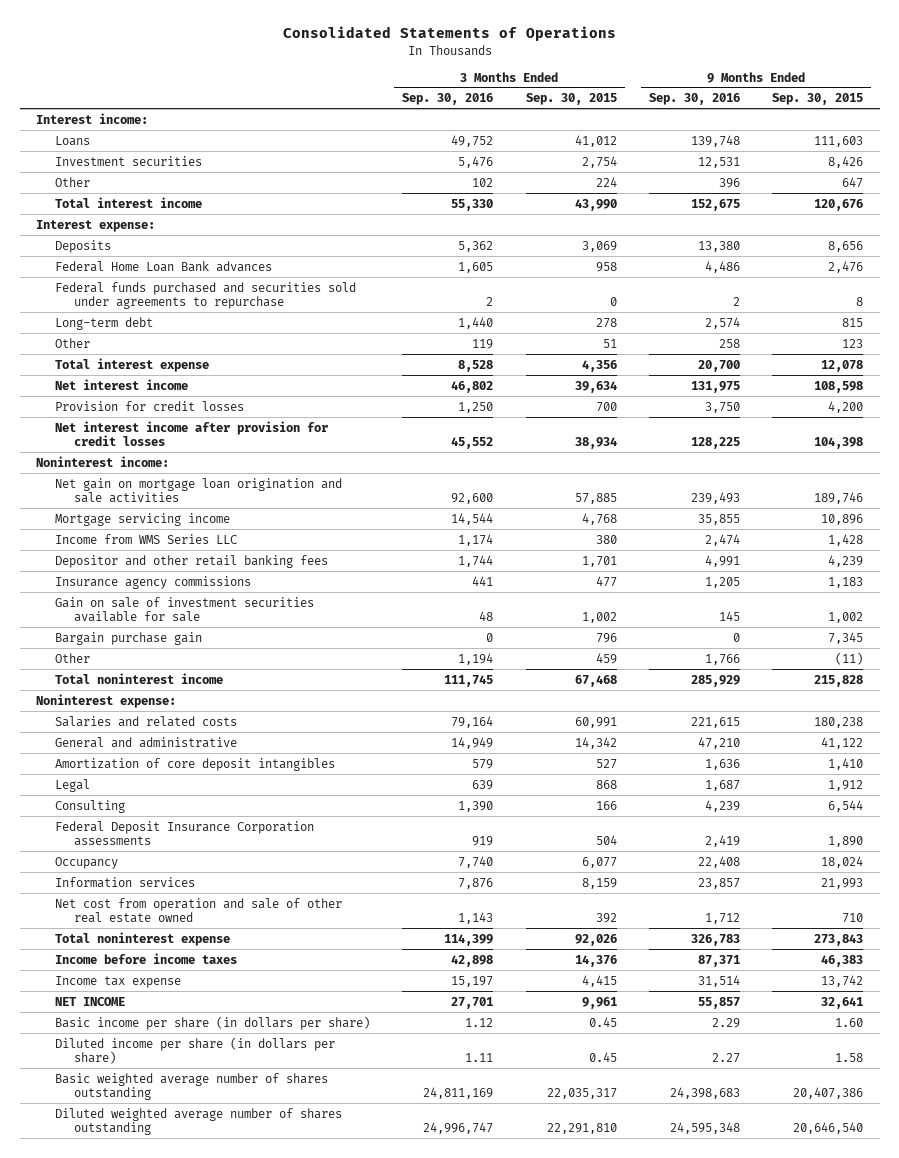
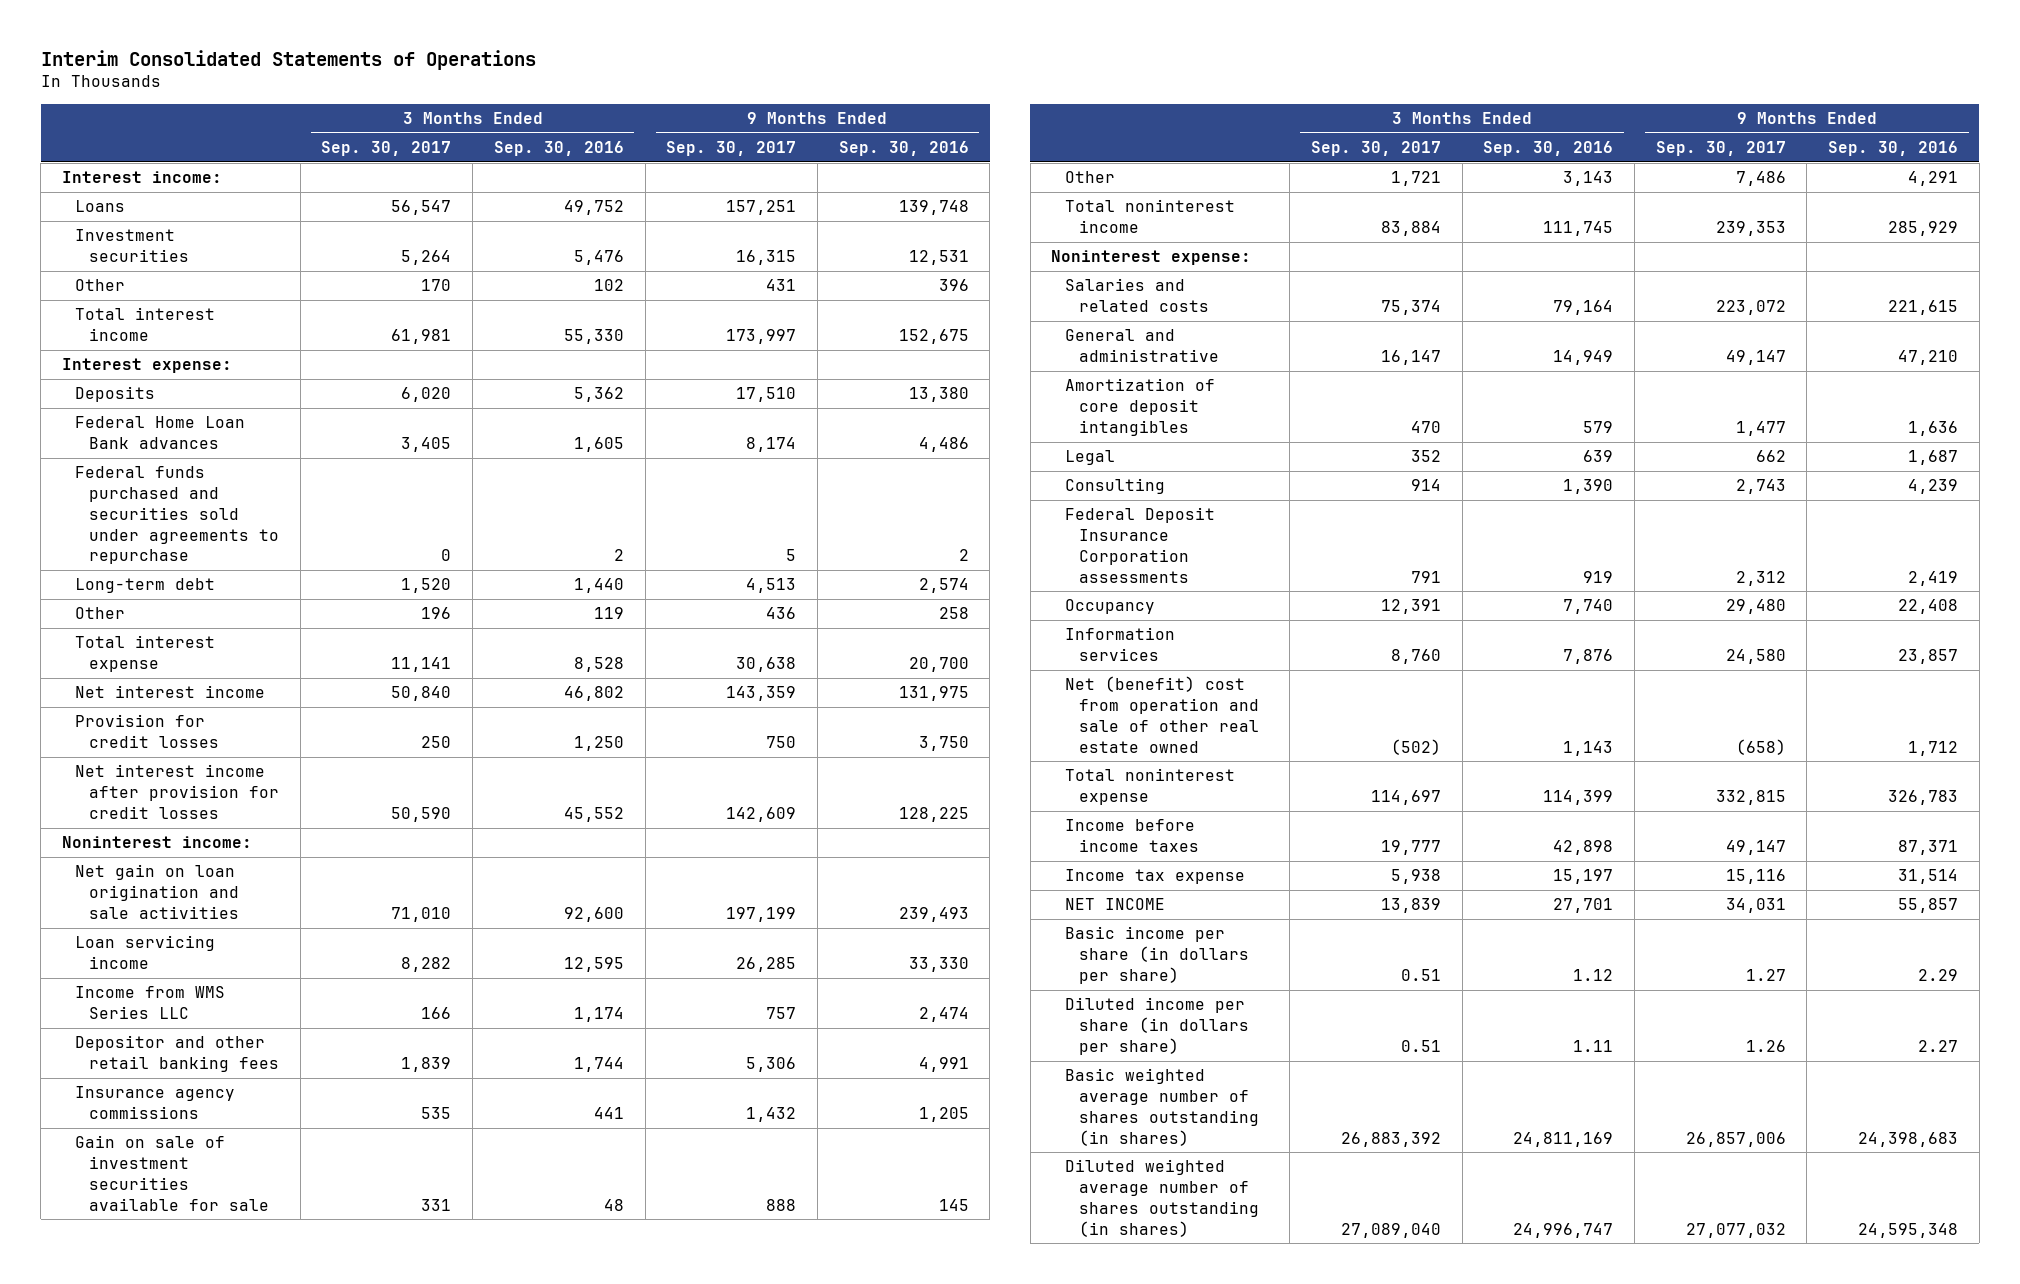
[282,26,616,42] Consolidated Statements of Operations -> [40,49,536,70] Interim Consolidated Statements of Operations
[525,93,617,106] Sep. 30, 2015 -> none
[772,93,864,106] Sep. 30, 2015 -> none
none -> [321,140,452,156] Sep. 30, 2017
none -> [666,140,797,156] Sep. 30, 2017
[54,477,342,503] Net gain on mortgage loan origination and sale activities -> [75,864,240,919] Net gain on loan origination and sale activities
[54,512,230,526] Mortgage servicing income -> [75,935,216,970] Loan servicing income
[451,512,494,525] 14,544 -> [563,957,624,973] 12,595
[697,513,740,525] 35,855 -> [908,957,969,973] 33,330
[54,631,202,645] Bargain purchase gain -> none
[458,652,494,665] 1,194 -> [1563,171,1614,187] 3,143
[704,653,740,665] 1,766 -> [1908,171,1959,187] 4,291
[54,897,342,923] Net cost from operation and sale of other real estate owned -> [1064,676,1259,753] Net (benefit) cost from operation and sale of other real estate owned
[54,1072,328,1100] Basic weighted average number of shares outstanding -> [1064,1068,1259,1146] Basic weighted average number of shares outstanding (in shares)
[54,1107,342,1135] Diluted weighted average number of shares outstanding -> [1064,1159,1259,1237] Diluted weighted average number of shares outstanding (in shares)

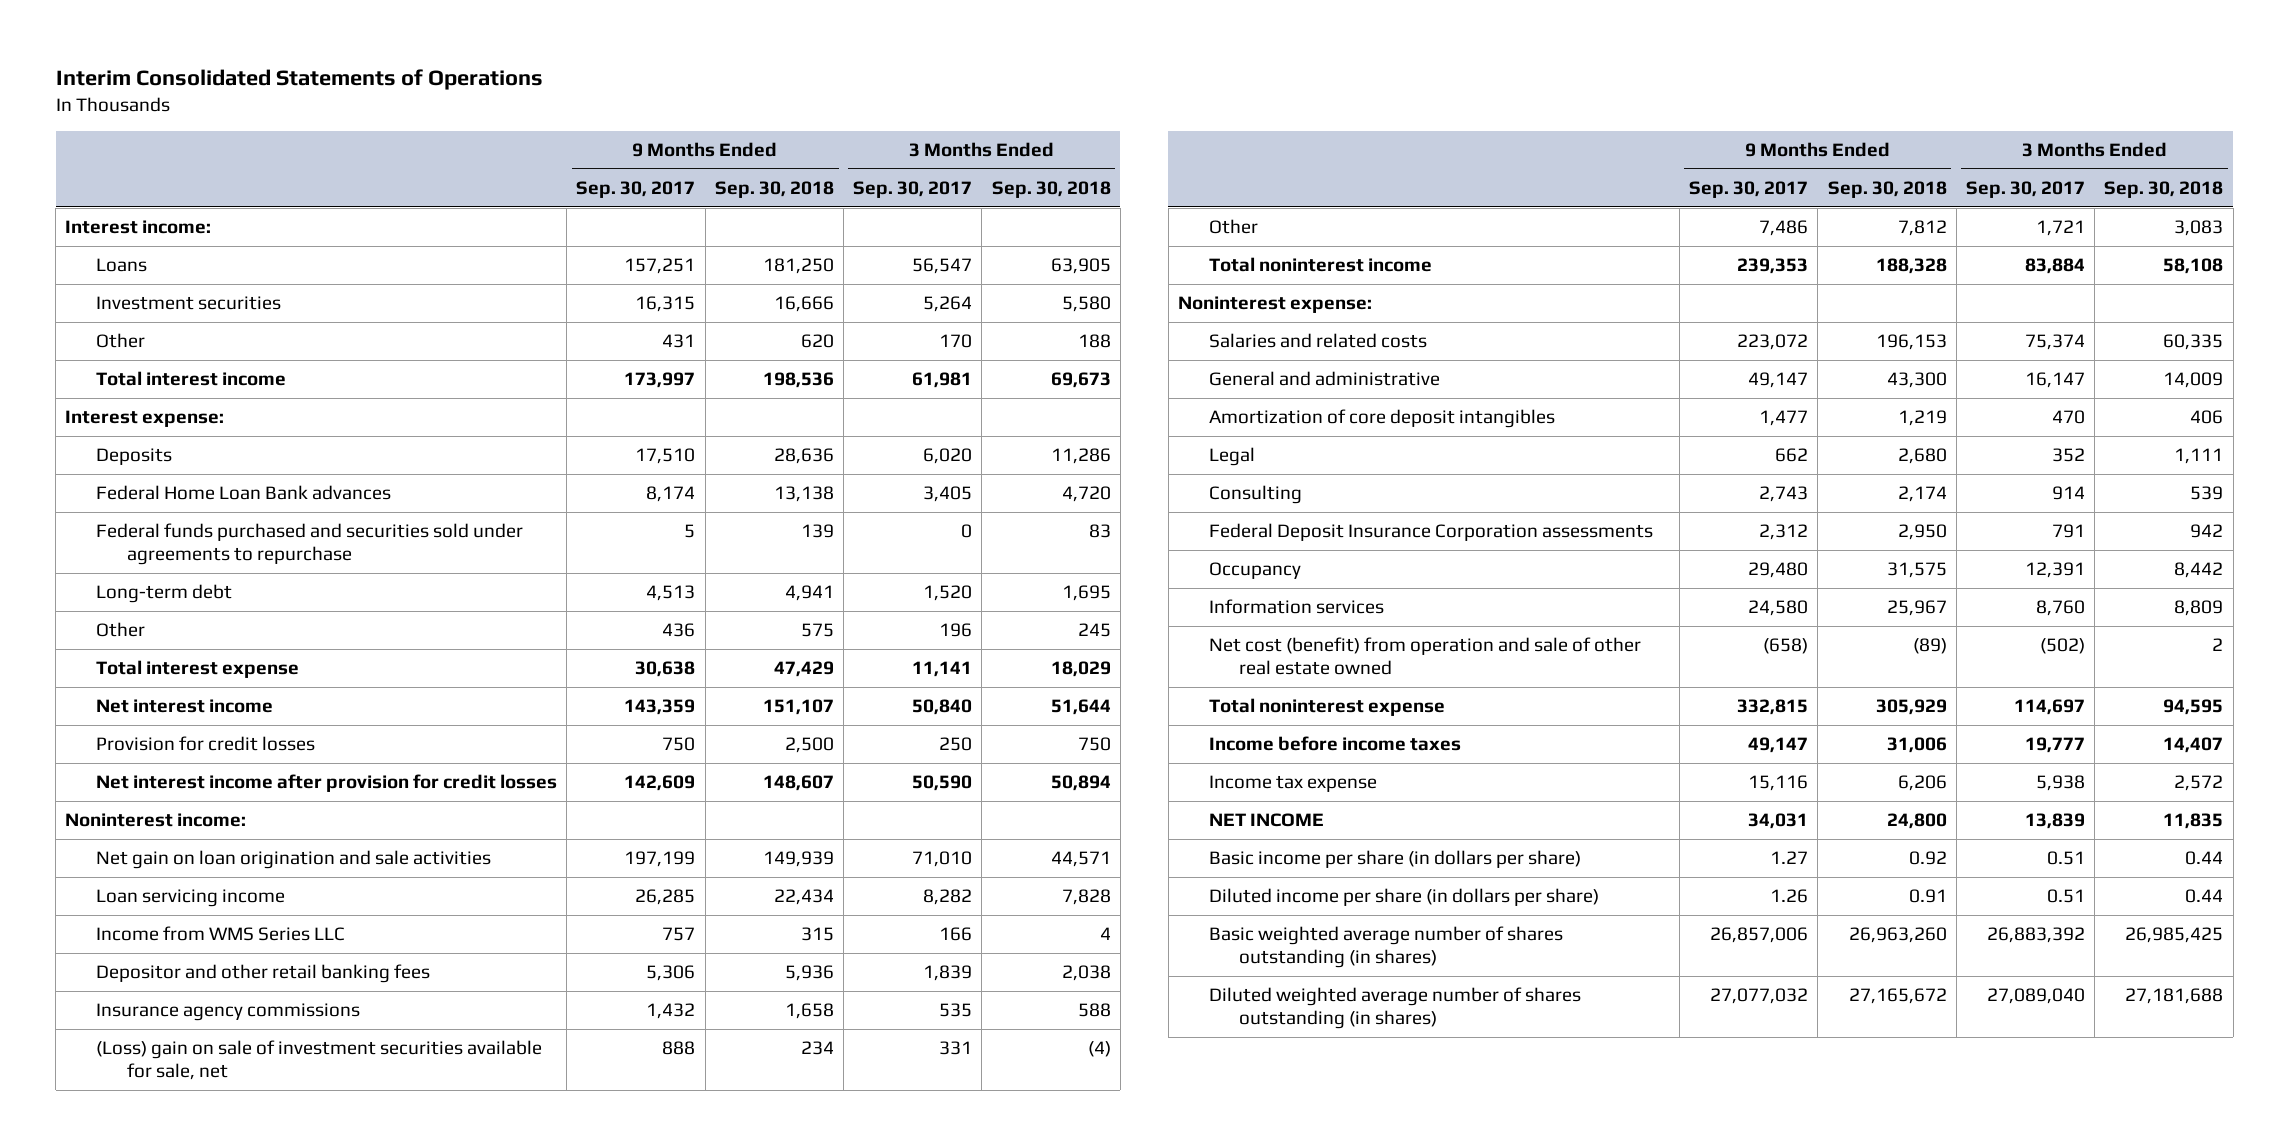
[493,140,624,156] Sep. 30, 2016 -> none
[838,140,969,156] Sep. 30, 2016 -> none
none -> [714,181,834,199] Sep. 30, 2018
none -> [991,181,1111,199] Sep. 30, 2018
[75,1135,270,1211] Gain on sale of investment securities available for sale -> [95,1040,542,1081] (Loss) gain on sale of investment securities available for sale, net
[1064,676,1259,753] Net (benefit) cost from operation and sale of other real estate owned -> [1208,637,1641,676] Net cost (benefit) from operation and sale of other real estate owned

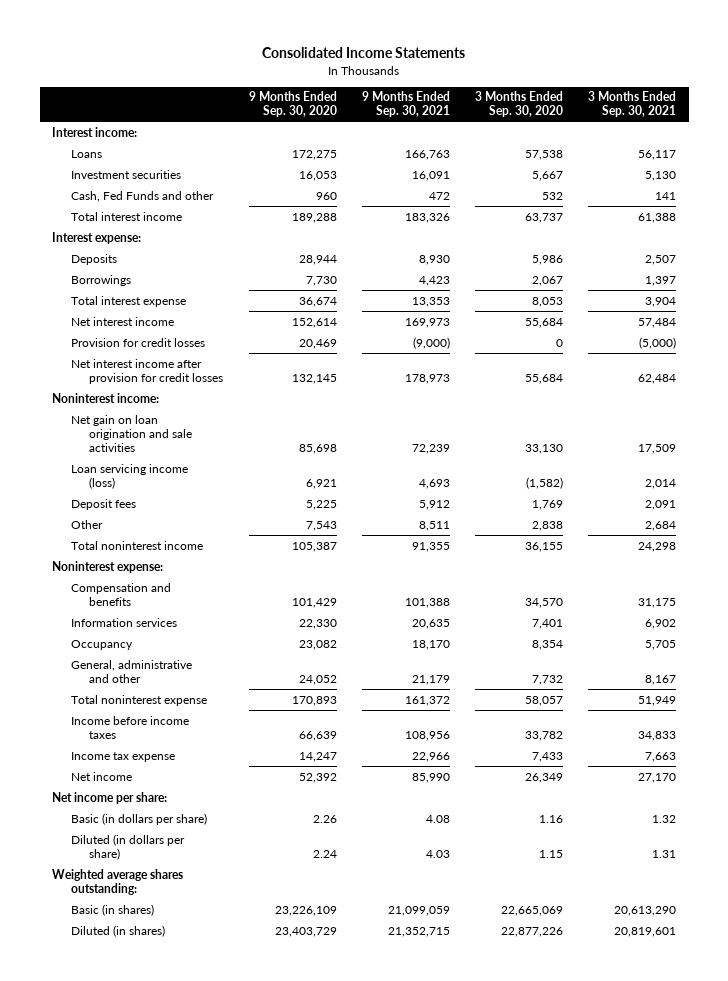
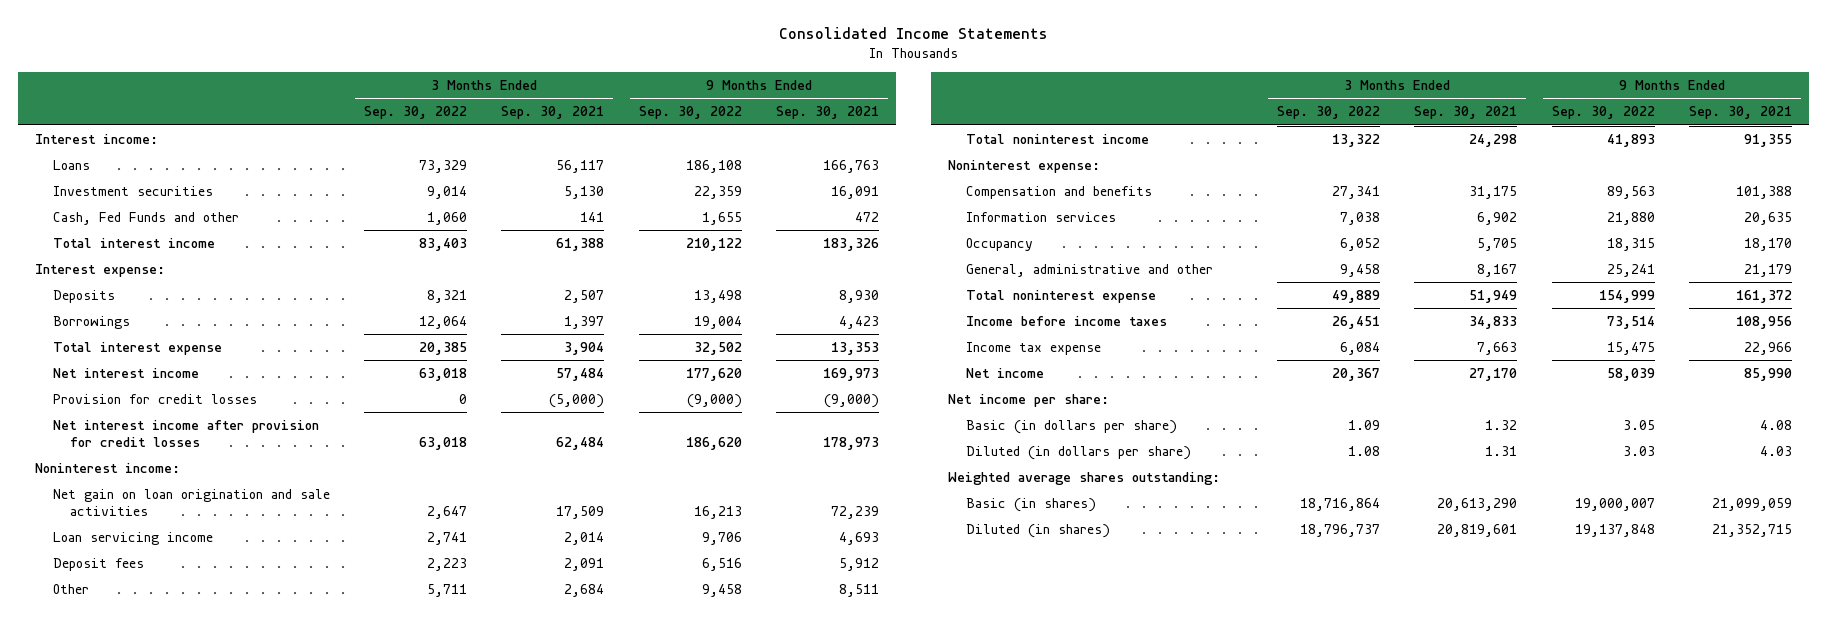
[248,91,337,118] 9 Months Ended Sep. 30, 2020 -> none
[474,91,563,118] 3 Months Ended Sep. 30, 2020 -> none
none -> [364,106,468,120] Sep. 30, 2022
none -> [638,106,742,120] Sep. 30, 2022
[70,463,188,489] Loan servicing income (loss) -> [52,531,213,545] Loan servicing income

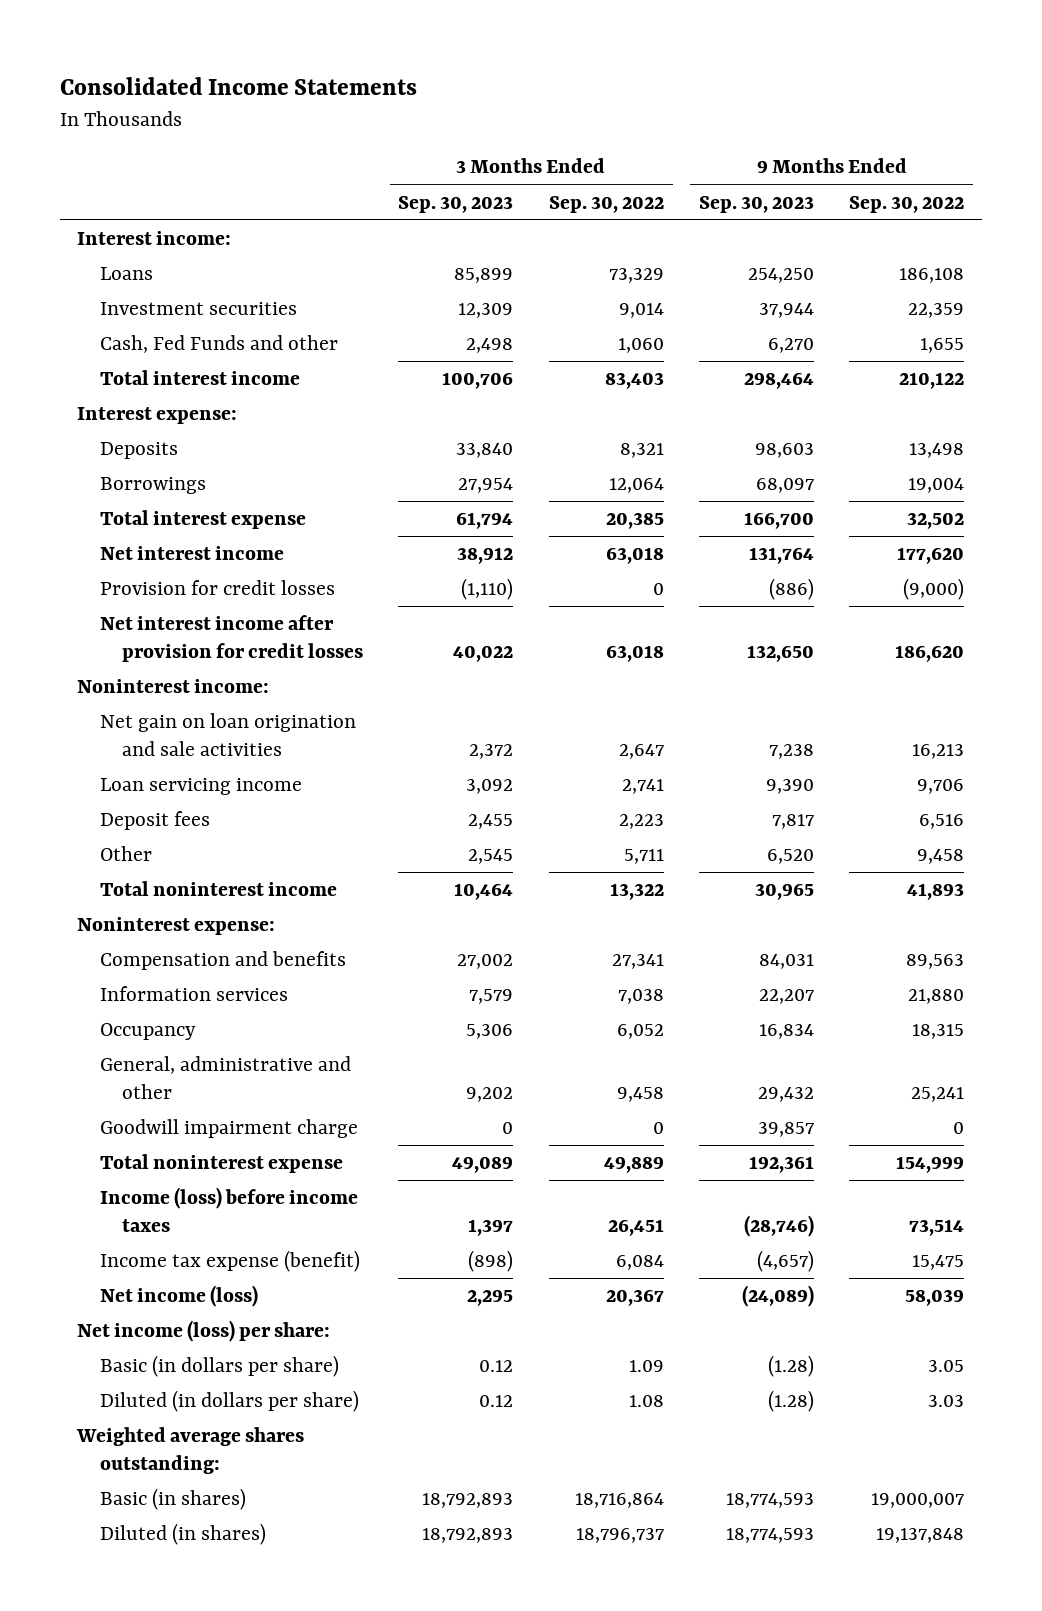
[501,106,605,120] Sep. 30, 2021 -> none
[776,106,880,120] Sep. 30, 2021 -> none
none -> [398,195,514,213] Sep. 30, 2023
none -> [699,195,815,213] Sep. 30, 2023
none -> [99,1119,358,1139] Goodwill impairment charge
[965,315,1167,326] Income before income taxes -> [99,1187,358,1233] Income (loss) before income taxes
[965,341,1101,355] Income tax expense -> [99,1250,360,1273] Income tax expense (benefit)
[965,367,1044,378] Net income -> [99,1285,258,1308] Net income (loss)
[948,393,1110,407] Net income per share: -> [77,1320,331,1343] Net income (loss) per share:

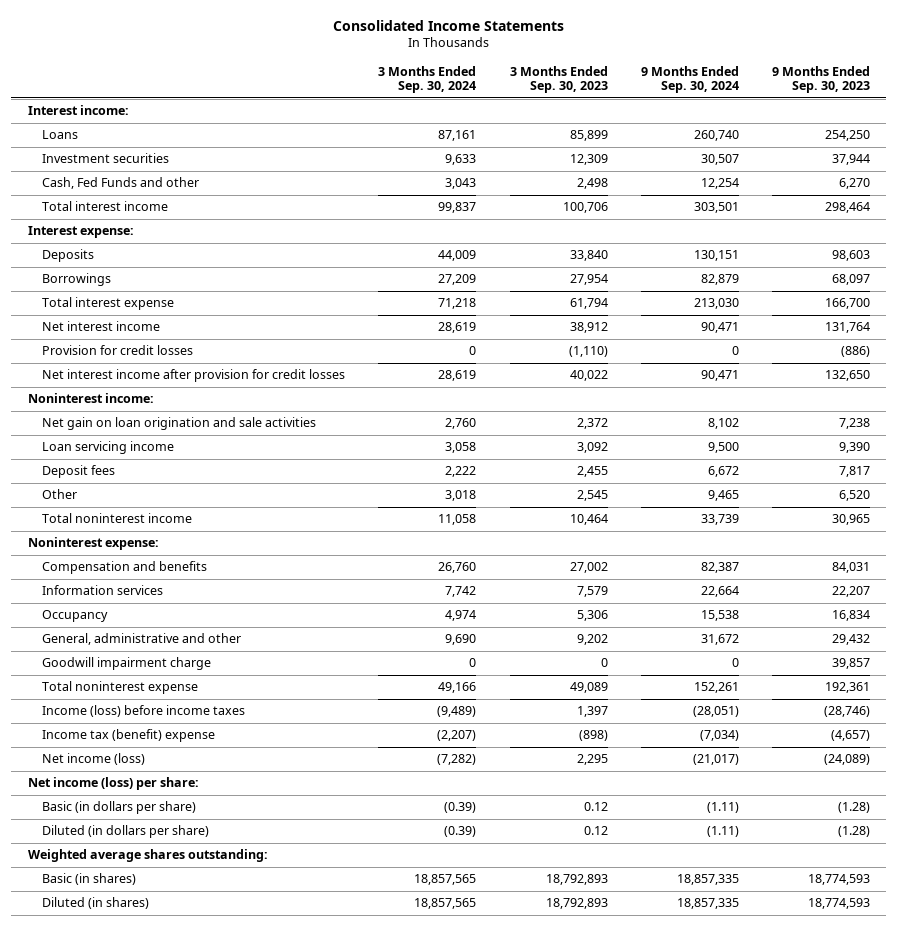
[548,195,664,213] Sep. 30, 2022 -> none
[849,195,965,213] Sep. 30, 2022 -> none
none -> [378,65,477,94] 3 Months Ended Sep. 30, 2024
none -> [640,65,739,94] 9 Months Ended Sep. 30, 2024
[99,1250,360,1273] Income tax expense (benefit) -> [42,729,216,743] Income tax (benefit) expense

